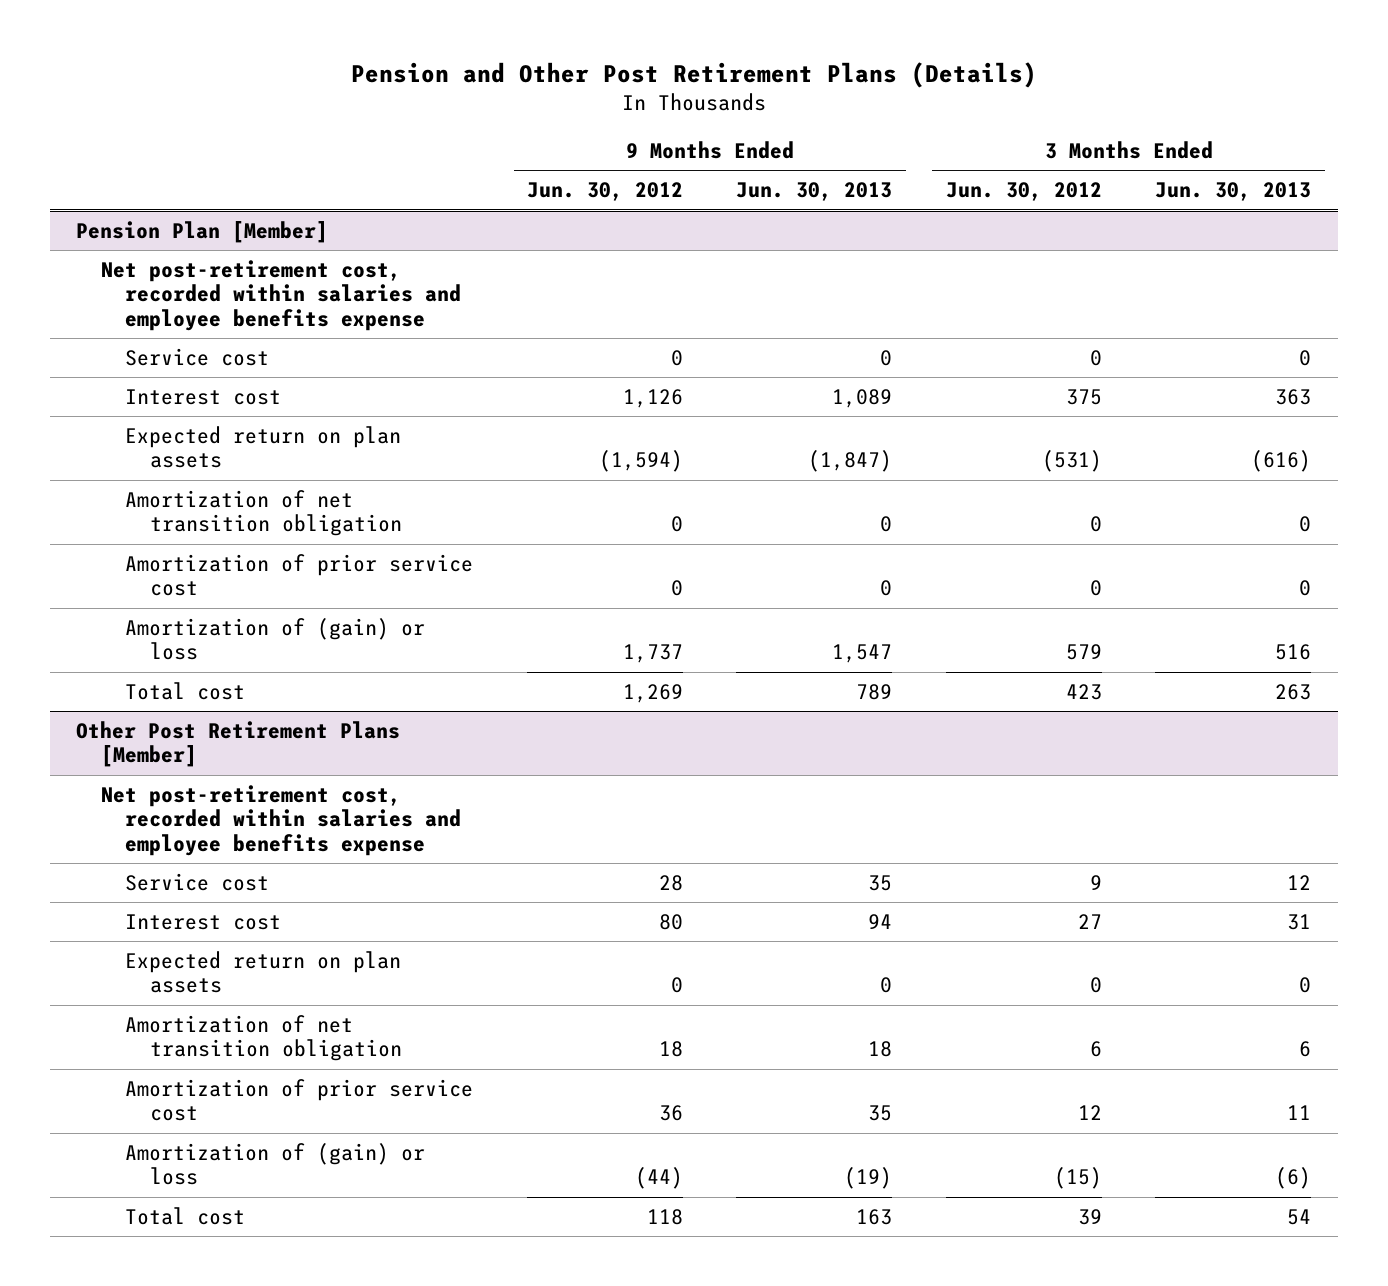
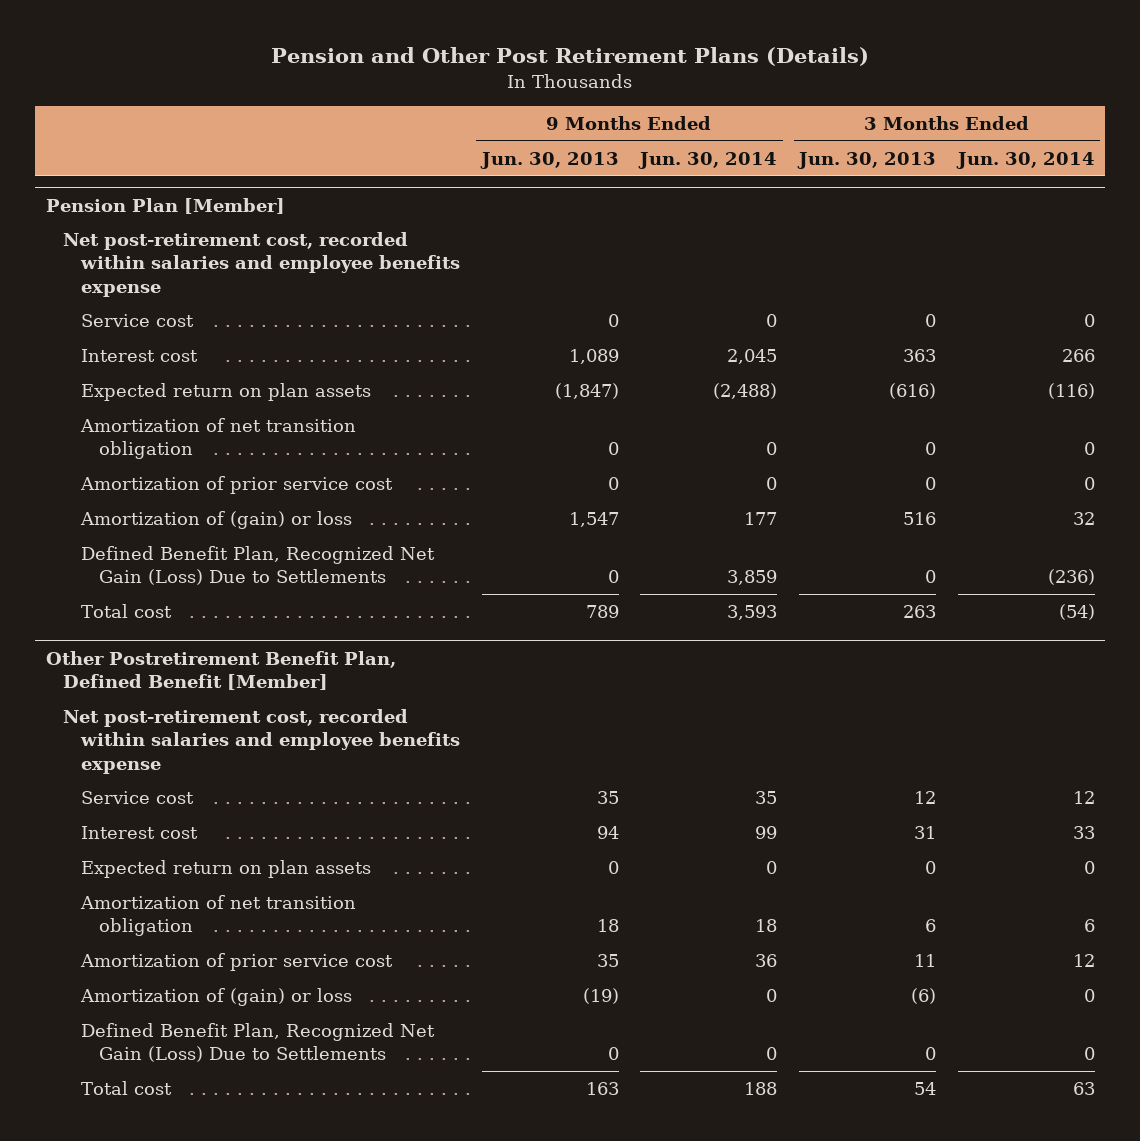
[526,182,683,202] Jun. 30, 2012 -> none
[945,182,1102,202] Jun. 30, 2012 -> none
none -> [638,151,778,169] Jun. 30, 2014
none -> [955,151,1095,169] Jun. 30, 2014
none -> [80,546,435,586] Defined Benefit Plan, Recognized Net Gain (Loss) Due to Settlements
[76,720,401,768] Other Post Retirement Plans [Member] -> none
none -> [45,650,396,691] Other Postretirement Benefit Plan, Defined Benefit [Member]
none -> [80,1023,435,1063] Defined Benefit Plan, Recognized Net Gain (Loss) Due to Settlements

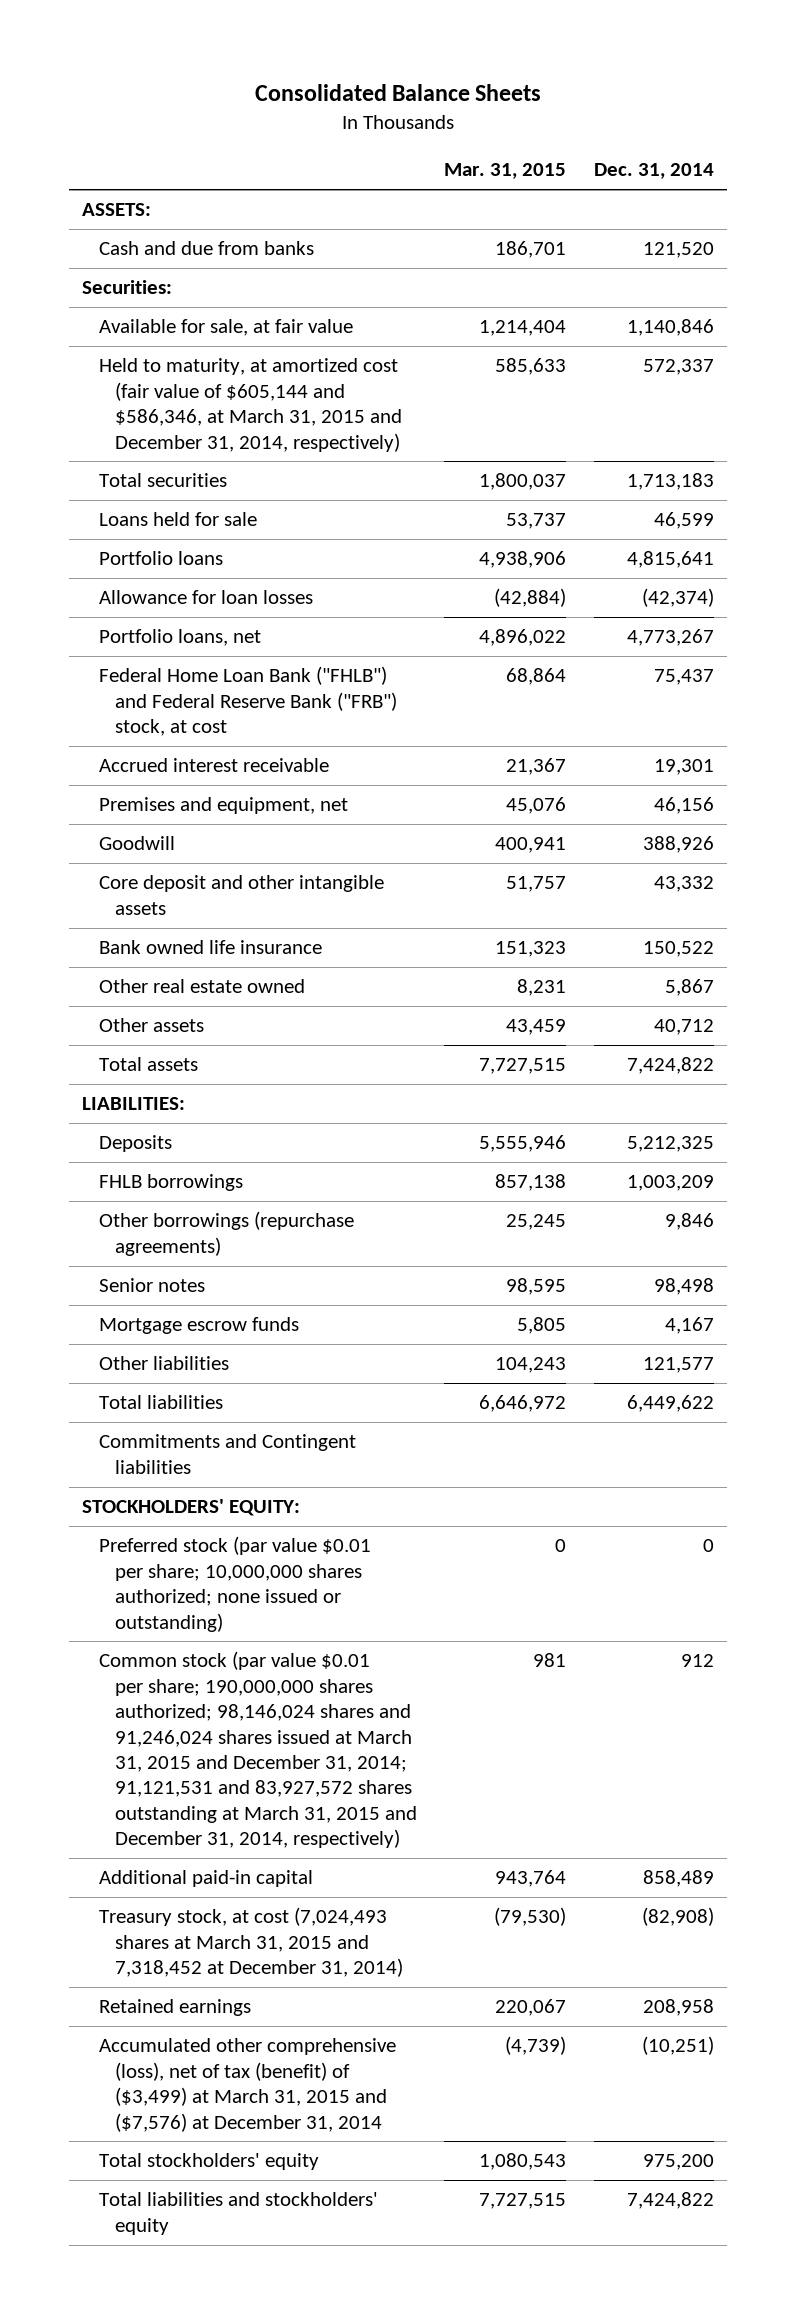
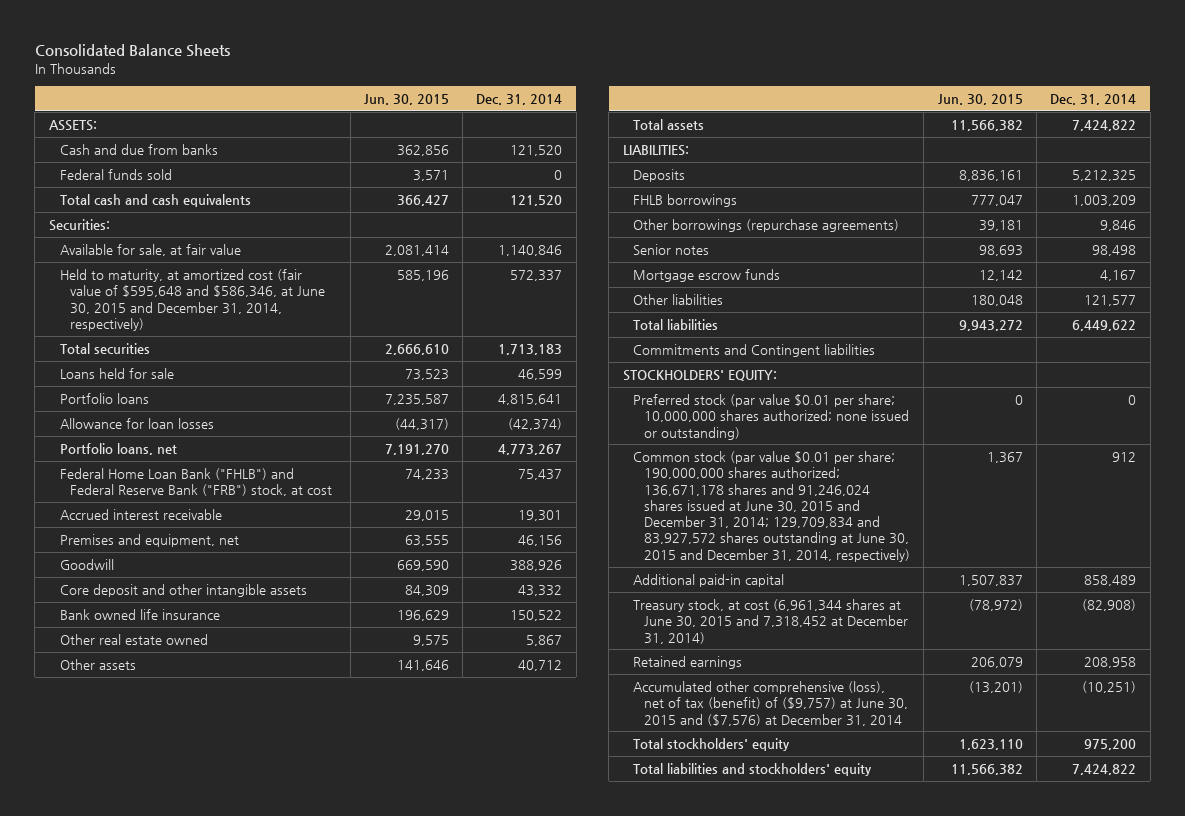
[444,163,567,180] Mar. 31, 2015 -> none
none -> [363,93,449,105] Jun. 30, 2015
none -> [59,169,172,181] Federal funds sold
none -> [59,194,251,208] Total cash and cash equivalents
[98,358,402,452] Held to maturity, at amortized cost (fair value of $605,144 and $586,346, at March 31, 2015 and December 31, 2014, respectively) -> [59,269,326,331] Held to maturity, at amortized cost (fair value of $595,648 and $586,346, at June 30, 2015 and December 31, 2014, respectively)
[98,1651,417,1849] Common stock (par value $0.01 per share; 190,000,000 shares authorized; 98,146,024 shares and 91,246,024 shares issued at March 31, 2015 and December 31, 2014; 91,121,531 and 83,927,572 shares outstanding at March 31, 2015 and December 31, 2014, respectively) -> [633,451,911,562] Common stock (par value $0.01 per share; 190,000,000 shares authorized; 136,671,178 shares and 91,246,024 shares issued at June 30, 2015 and December 31, 2014; 129,709,834 and 83,927,572 shares outstanding at June 30, 2015 and December 31, 2014, respectively)
[98,1907,403,1978] Treasury stock, at cost (7,024,493 shares at March 31, 2015 and 7,318,452 at December 31, 2014) -> [633,599,909,644] Treasury stock, at cost (6,961,344 shares at June 30, 2015 and 7,318,452 at December 31, 2014)
[98,2038,396,2132] Accumulated other comprehensive (loss), net of tax (benefit) of ($3,499) at March 31, 2015 and ($7,576) at December 31, 2014 -> [633,681,909,726] Accumulated other comprehensive (loss), net of tax (benefit) of ($9,757) at June 30, 2015 and ($7,576) at December 31, 2014

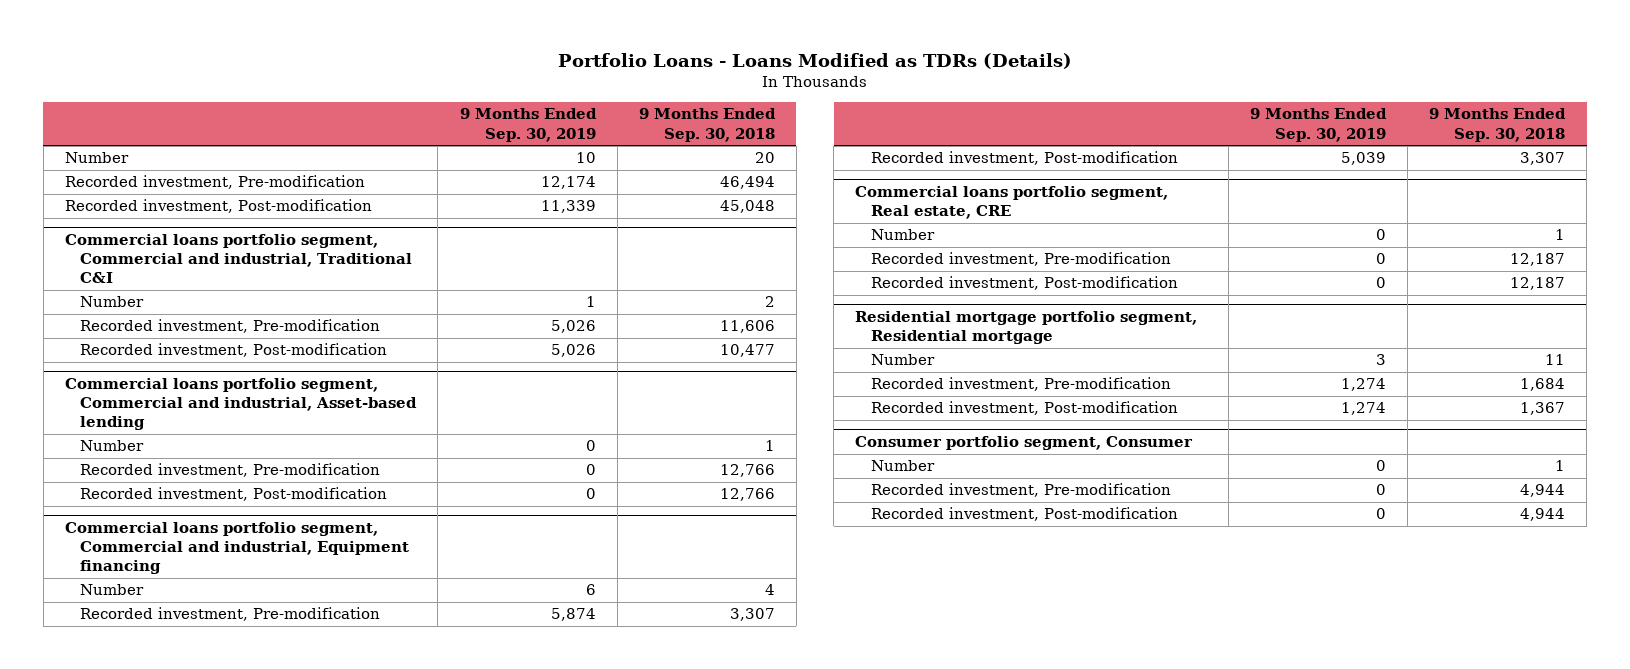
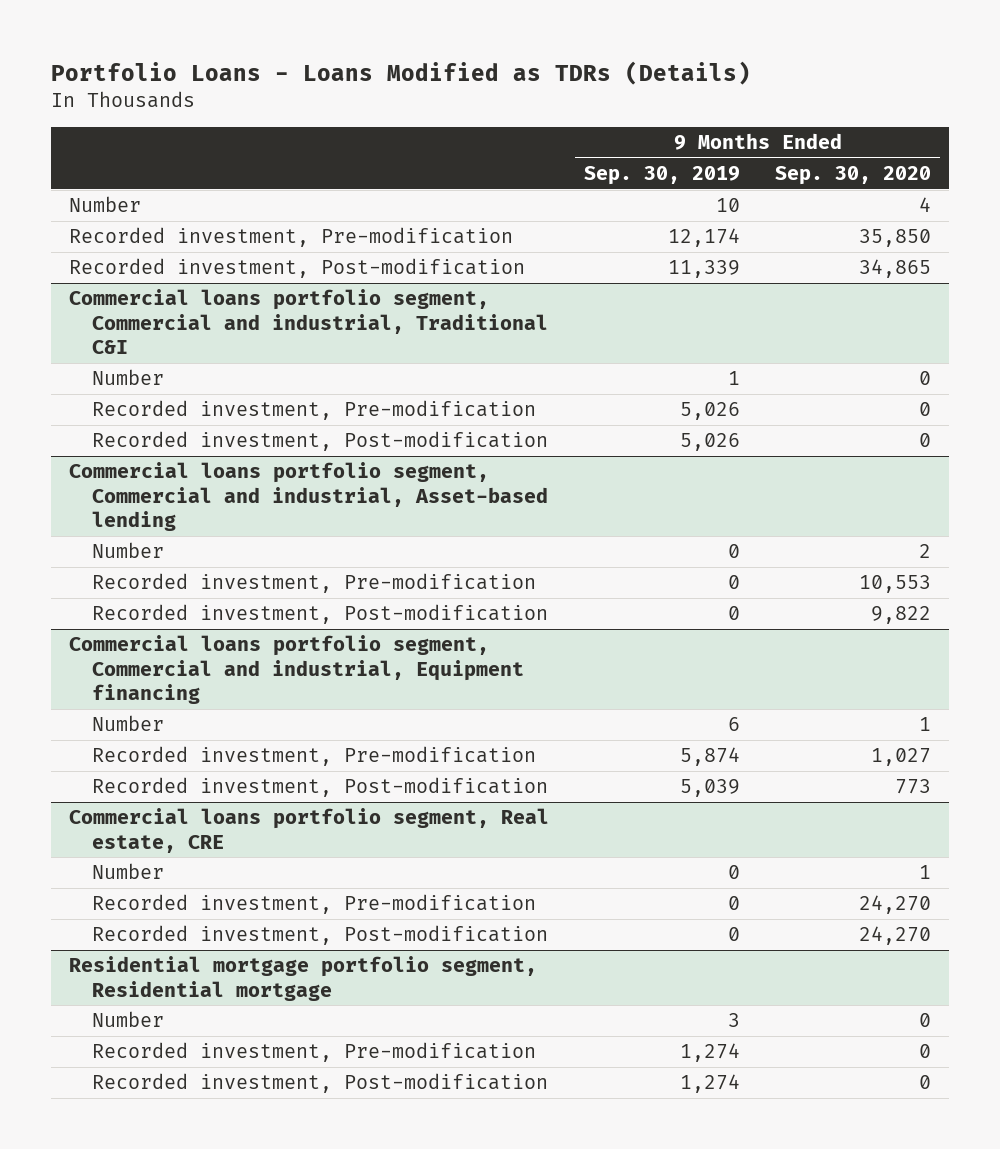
[638,108,776,142] 9 Months Ended Sep. 30, 2018 -> none
none -> [775,165,932,185] Sep. 30, 2020
[855,436,1194,451] Consumer portfolio segment, Consumer -> none
[871,460,936,472] Number -> none
[871,483,1172,498] Recorded investment, Pre-modification -> none
[871,507,1179,522] Recorded investment, Post-modification -> none

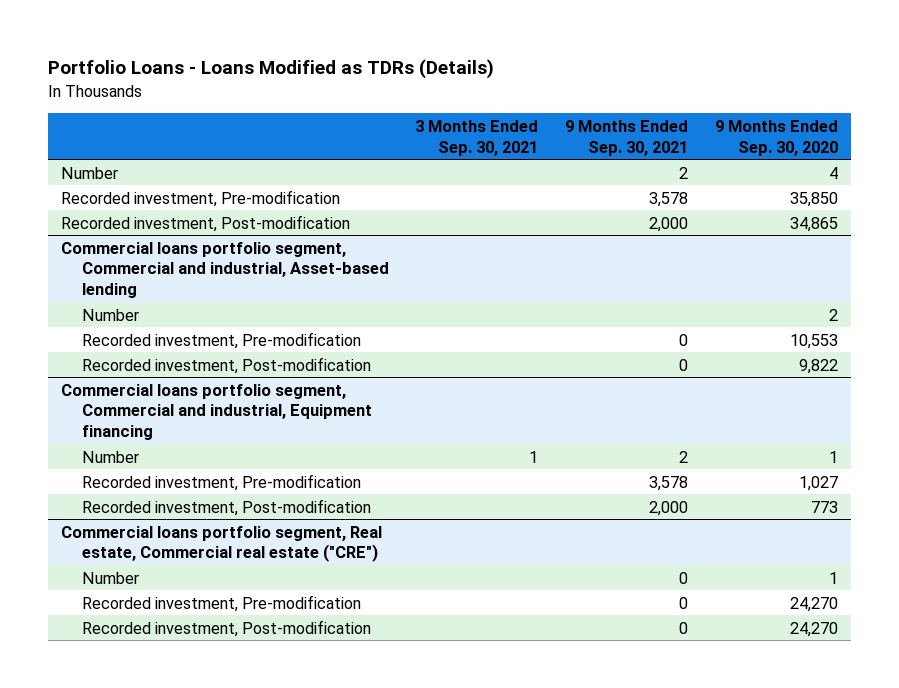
[583,165,740,185] Sep. 30, 2019 -> none
none -> [415,119,539,156] 3 Months Ended Sep. 30, 2021
none -> [565,119,689,156] 9 Months Ended Sep. 30, 2021
[68,289,548,354] Commercial loans portfolio segment, Commercial and industrial, Traditional C&I -> none
[91,369,164,386] Number -> none
[91,400,536,421] Recorded investment, Pre-modification -> none
[91,431,548,452] Recorded investment, Post-modification -> none
[68,808,549,853] Commercial loans portfolio segment, Real estate, CRE -> [61,525,383,563] Commercial loans portfolio segment, Real estate, Commercial real estate ("CRE")
[68,956,537,1001] Residential mortgage portfolio segment, Residential mortgage -> none
[91,1011,164,1028] Number -> none
[91,1042,536,1063] Recorded investment, Pre-modification -> none
[91,1073,548,1094] Recorded investment, Post-modification -> none

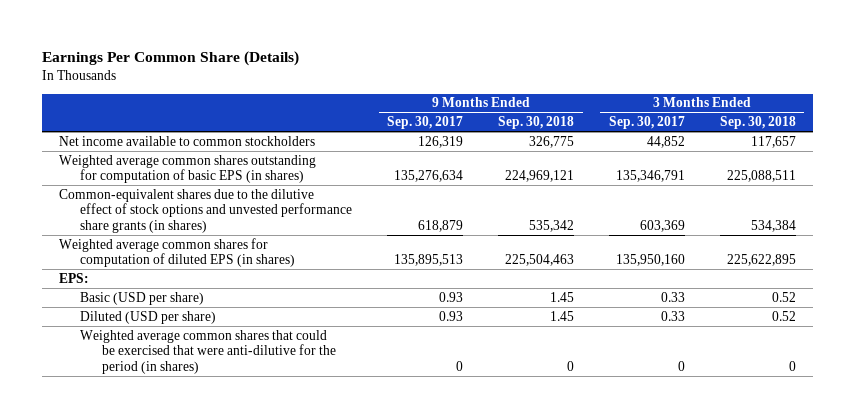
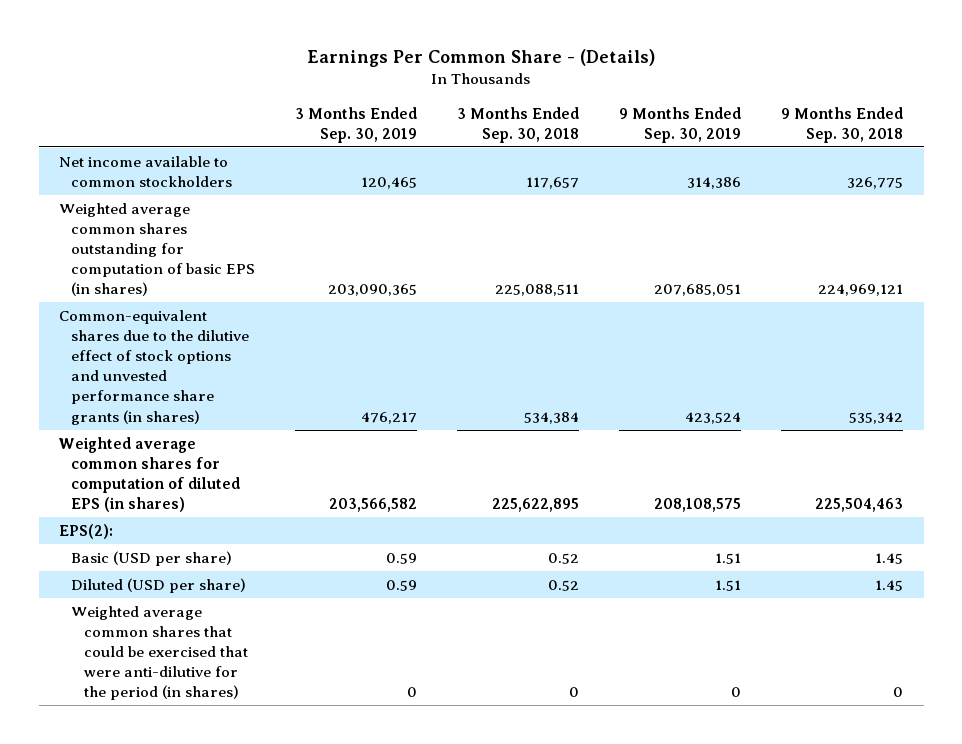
[41,51,299,67] Earnings Per Common Share (Details) -> [307,48,656,67] Earnings Per Common Share - (Details)
[387,116,464,130] Sep. 30, 2017 -> none
[608,116,685,130] Sep. 30, 2017 -> none
none -> [295,106,418,143] 3 Months Ended Sep. 30, 2019
none -> [619,106,742,143] 9 Months Ended Sep. 30, 2019
[59,272,90,283] EPS: -> [58,523,113,539] EPS(2):

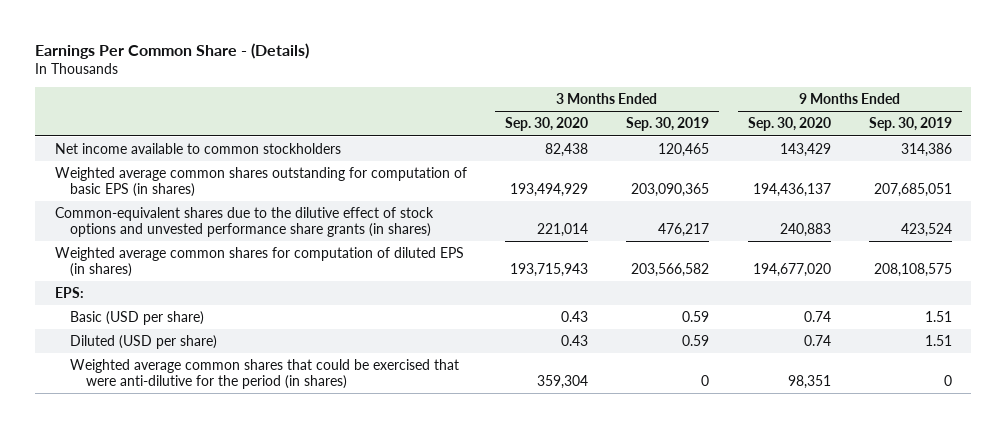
[457,106,580,143] 3 Months Ended Sep. 30, 2018 -> none
[781,106,904,143] 9 Months Ended Sep. 30, 2018 -> none
none -> [504,117,588,132] Sep. 30, 2020
none -> [747,117,831,132] Sep. 30, 2020
[58,523,113,539] EPS(2): -> [54,286,84,298] EPS:

